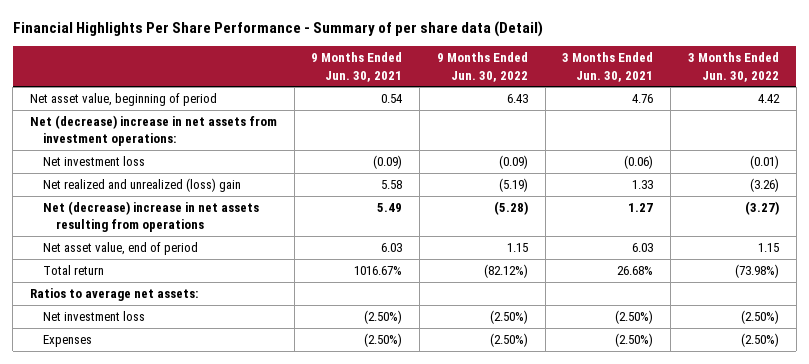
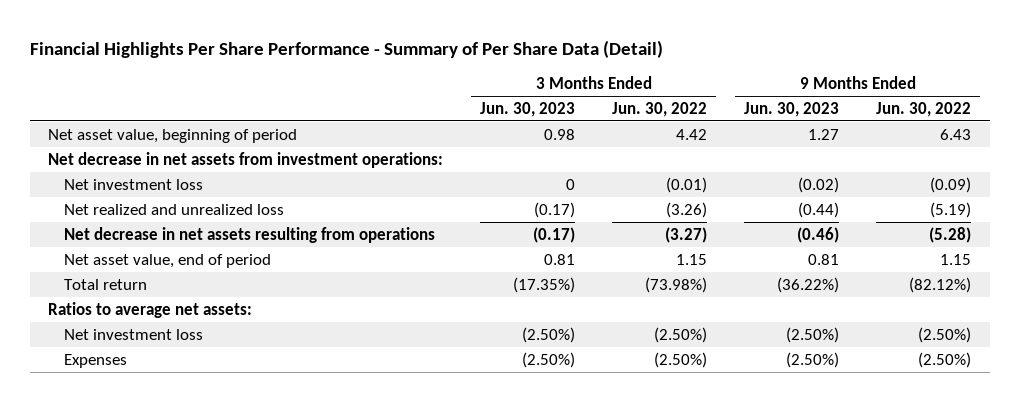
[12,21,543,38] Financial Highlights Per Share Performance - Summary of per share data (Detail) -> [29,40,663,59] Financial Highlights Per Share Performance - Summary of Per Share Data (Detail)
[311,52,403,82] 9 Months Ended Jun. 30, 2021 -> none
[562,52,654,82] 3 Months Ended Jun. 30, 2021 -> none
none -> [480,101,576,117] Jun. 30, 2023
none -> [744,101,840,117] Jun. 30, 2023
[29,115,277,147] Net (decrease) increase in net assets from investment operations: -> [48,151,444,168] Net decrease in net assets from investment operations:
[42,178,241,193] Net realized and unrealized (loss) gain -> [63,203,284,215] Net realized and unrealized loss
[42,201,259,233] Net (decrease) increase in net assets resulting from operations -> [63,226,435,243] Net decrease in net assets resulting from operations

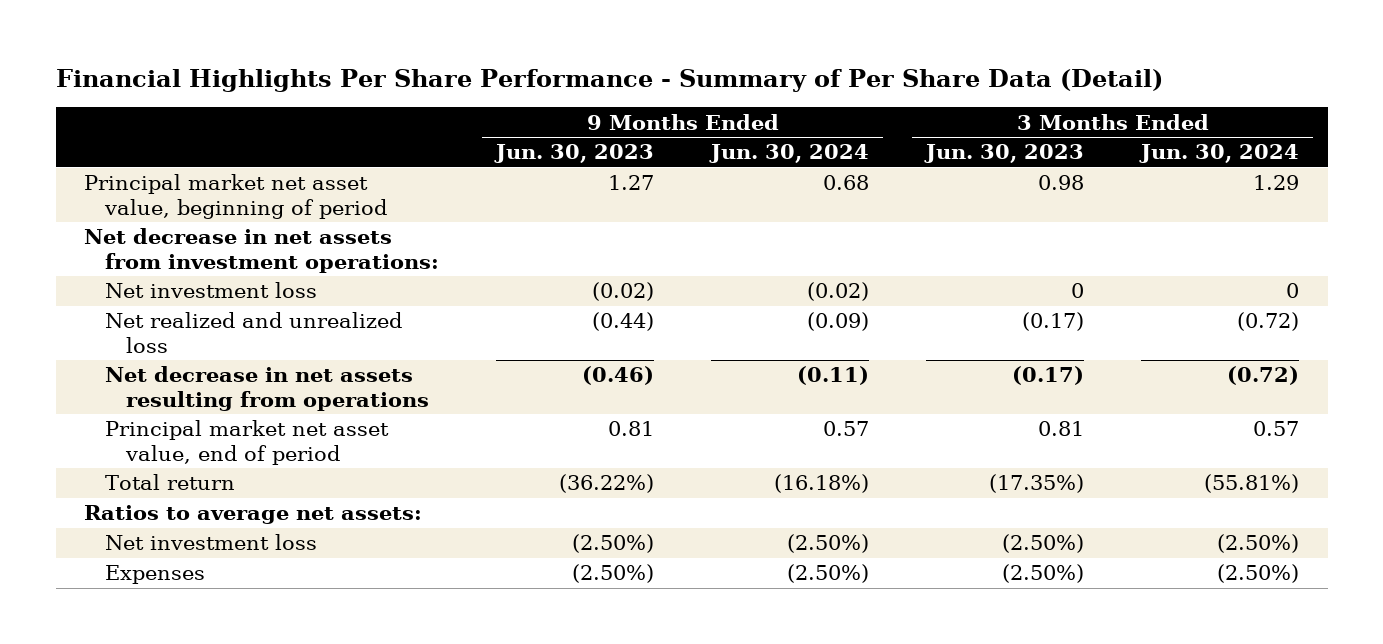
[612,101,708,117] Jun. 30, 2022 -> none
[876,101,972,117] Jun. 30, 2022 -> none
none -> [709,144,870,164] Jun. 30, 2024
none -> [1139,144,1300,164] Jun. 30, 2024
[48,128,298,143] Net asset value, beginning of period -> [84,174,388,219] Principal market net asset value, beginning of period
[63,253,271,268] Net asset value, end of period -> [105,420,390,465] Principal market net asset value, end of period

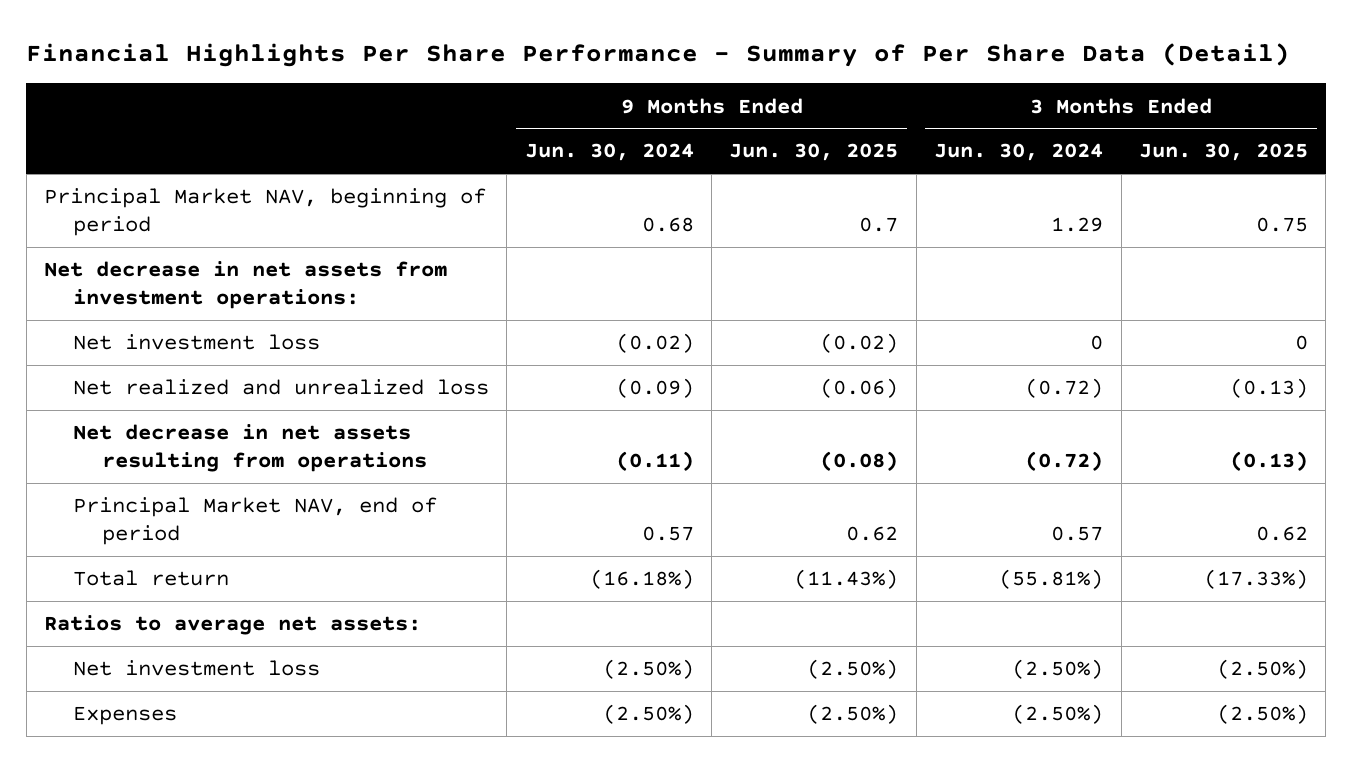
[494,144,655,164] Jun. 30, 2023 -> none
[924,144,1085,164] Jun. 30, 2023 -> none
none -> [729,143,899,162] Jun. 30, 2025
none -> [1138,143,1308,162] Jun. 30, 2025
[84,174,388,219] Principal market net asset value, beginning of period -> [44,188,487,237] Principal Market NAV, beginning of period
[105,420,390,465] Principal market net asset value, end of period -> [73,497,438,546] Principal Market NAV, end of period

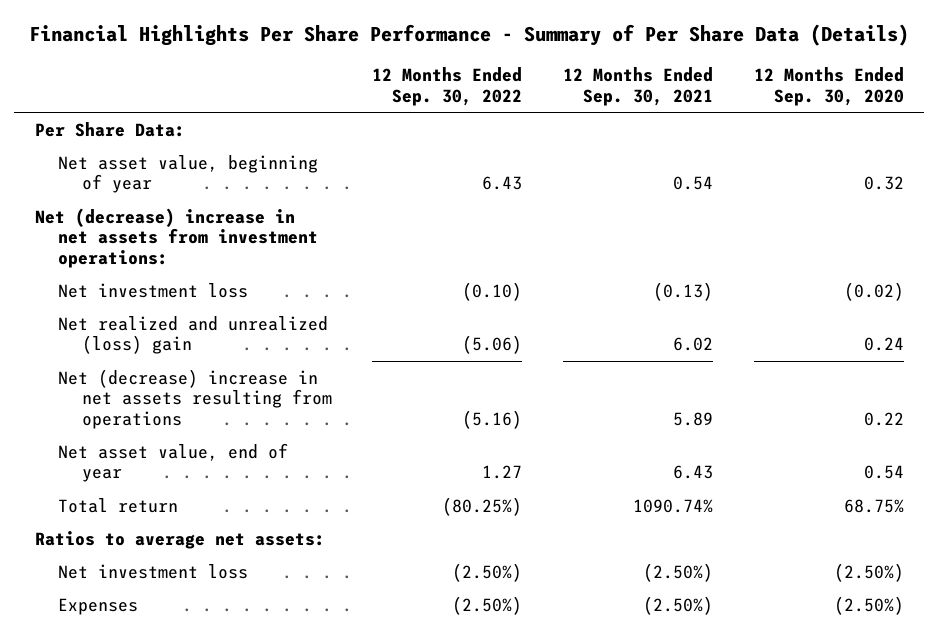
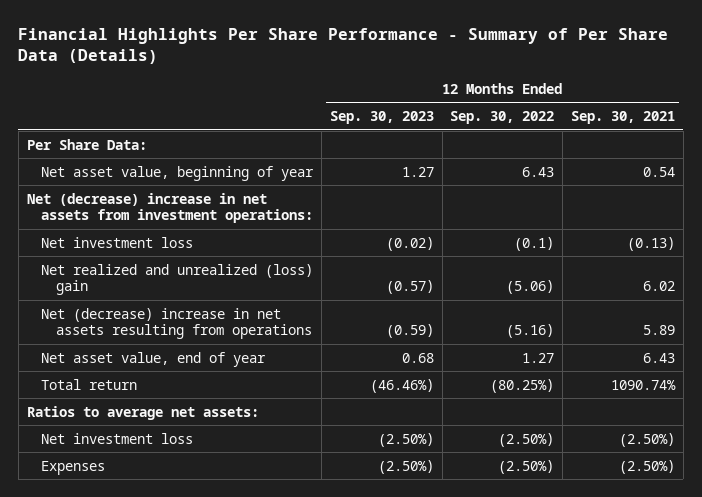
[753,67,904,106] 12 Months Ended Sep. 30, 2020 -> none
none -> [329,111,434,125] Sep. 30, 2023
[462,281,523,301] (0.10) -> [514,236,555,251] (0.1)

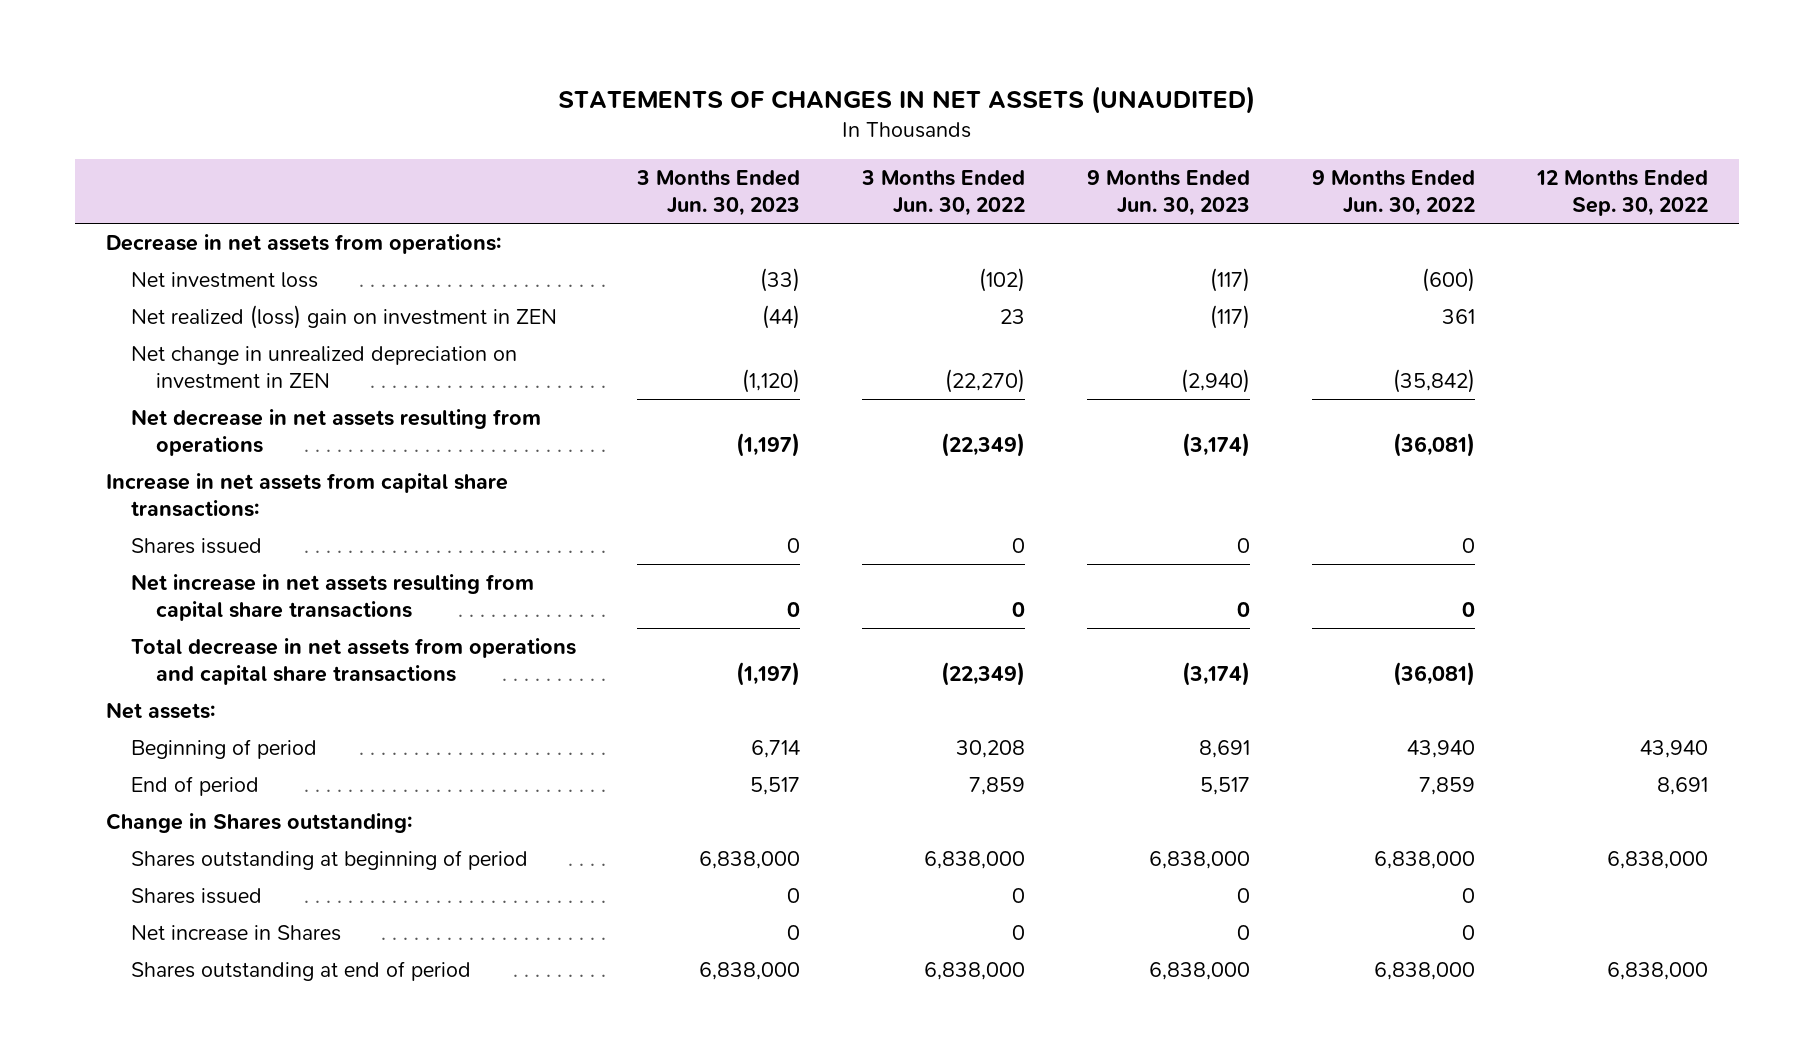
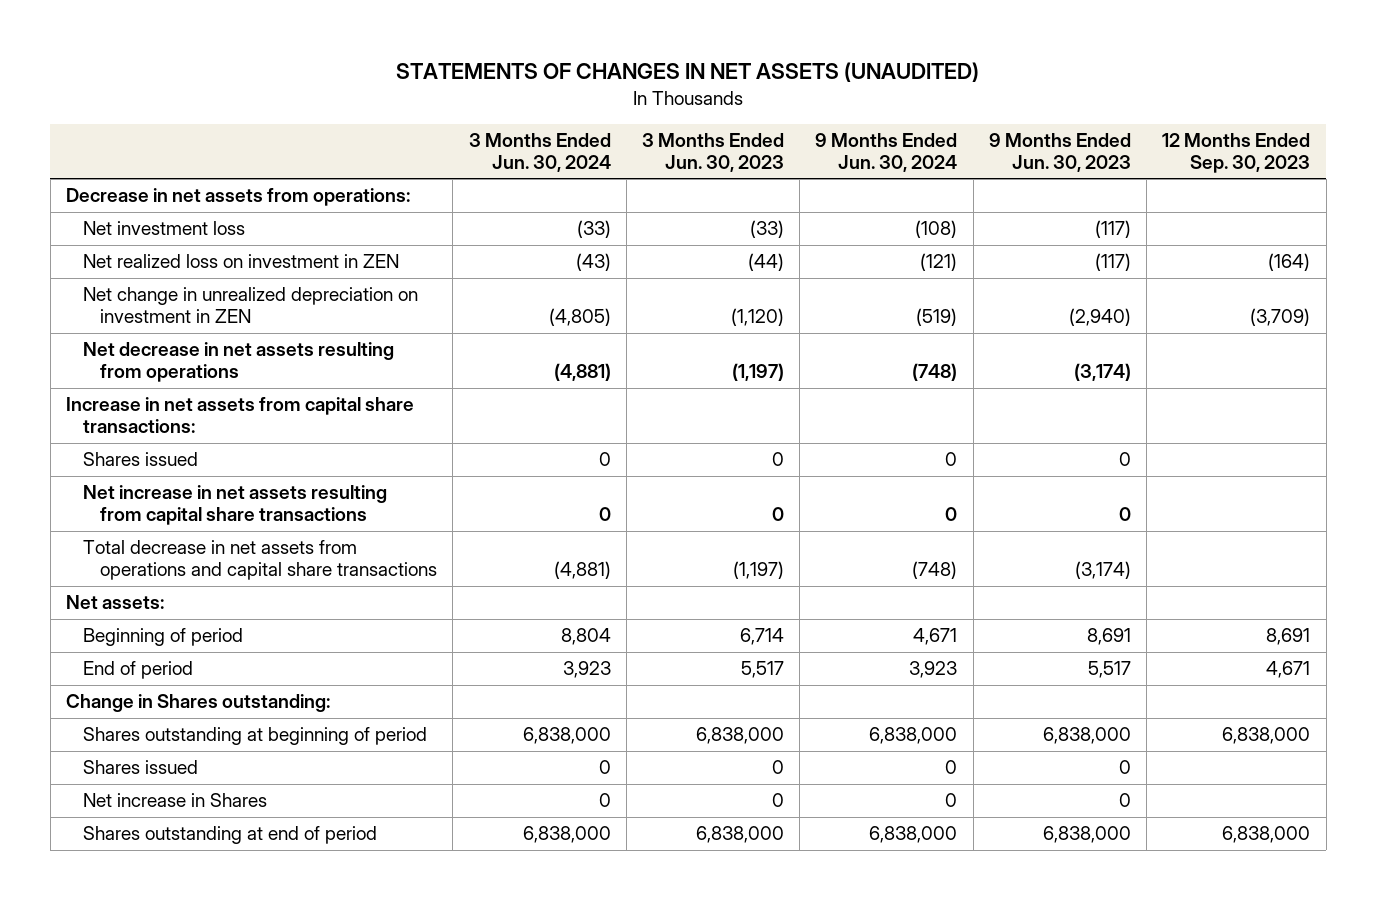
[861,169,1026,216] 3 Months Ended Jun. 30, 2022 -> none
[1311,169,1475,216] 9 Months Ended Jun. 30, 2022 -> none
[1535,169,1708,216] 12 Months Ended Sep. 30, 2022 -> none
none -> [468,132,611,172] 3 Months Ended Jun. 30, 2024
none -> [815,132,958,172] 9 Months Ended Jun. 30, 2024
none -> [1162,132,1311,173] 12 Months Ended Sep. 30, 2023
[130,305,557,330] Net realized (loss) gain on investment in ZEN -> [83,254,400,269] Net realized loss on investment in ZEN

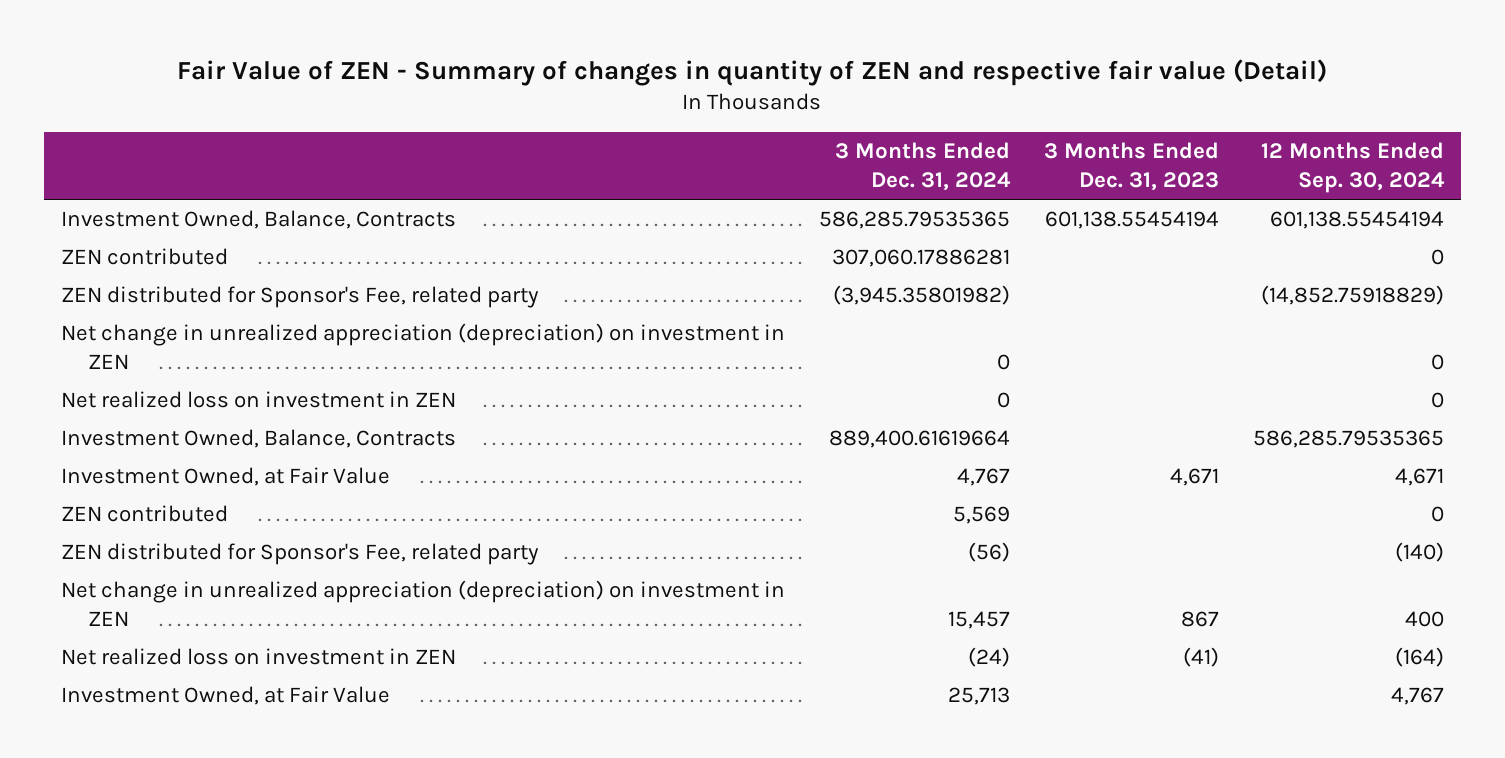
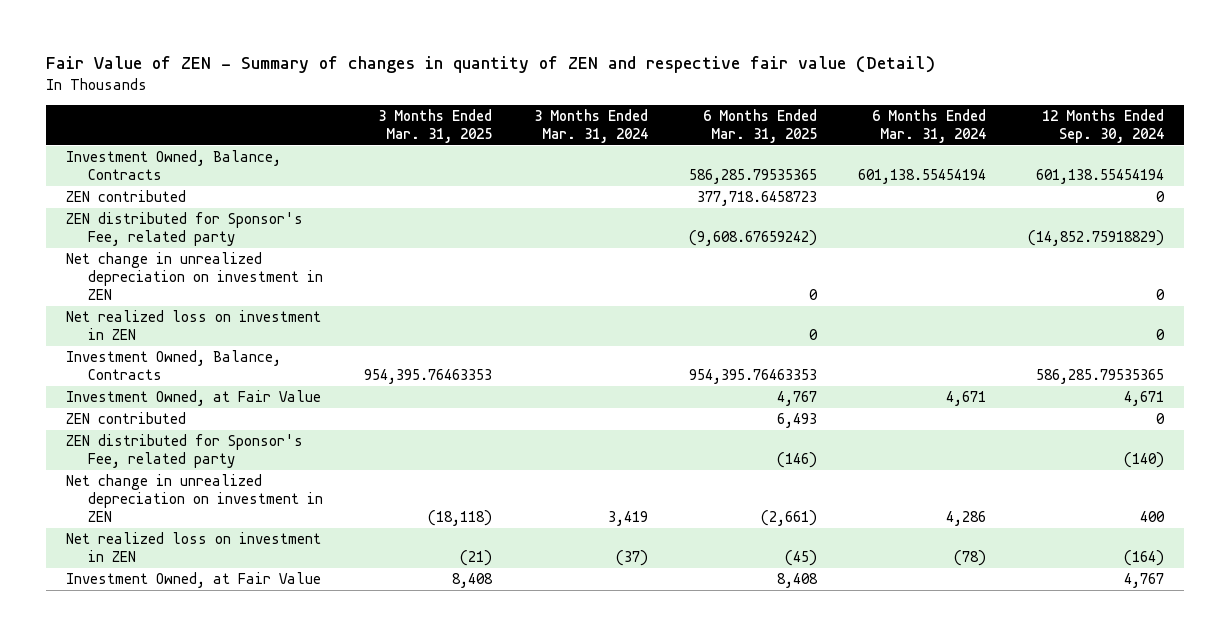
[834,141,1011,192] 3 Months Ended Dec. 31, 2024 -> none
[1043,141,1219,192] 3 Months Ended Dec. 31, 2023 -> none
none -> [378,109,493,144] 3 Months Ended Mar. 31, 2025
none -> [533,109,648,144] 3 Months Ended Mar. 31, 2024
none -> [703,109,818,144] 6 Months Ended Mar. 31, 2025
none -> [872,109,987,144] 6 Months Ended Mar. 31, 2024
[61,323,786,370] Net change in unrealized appreciation (depreciation) on investment in ZEN -> [66,252,324,301] Net change in unrealized depreciation on investment in ZEN
[61,580,786,627] Net change in unrealized appreciation (depreciation) on investment in ZEN -> [66,474,324,523] Net change in unrealized depreciation on investment in ZEN

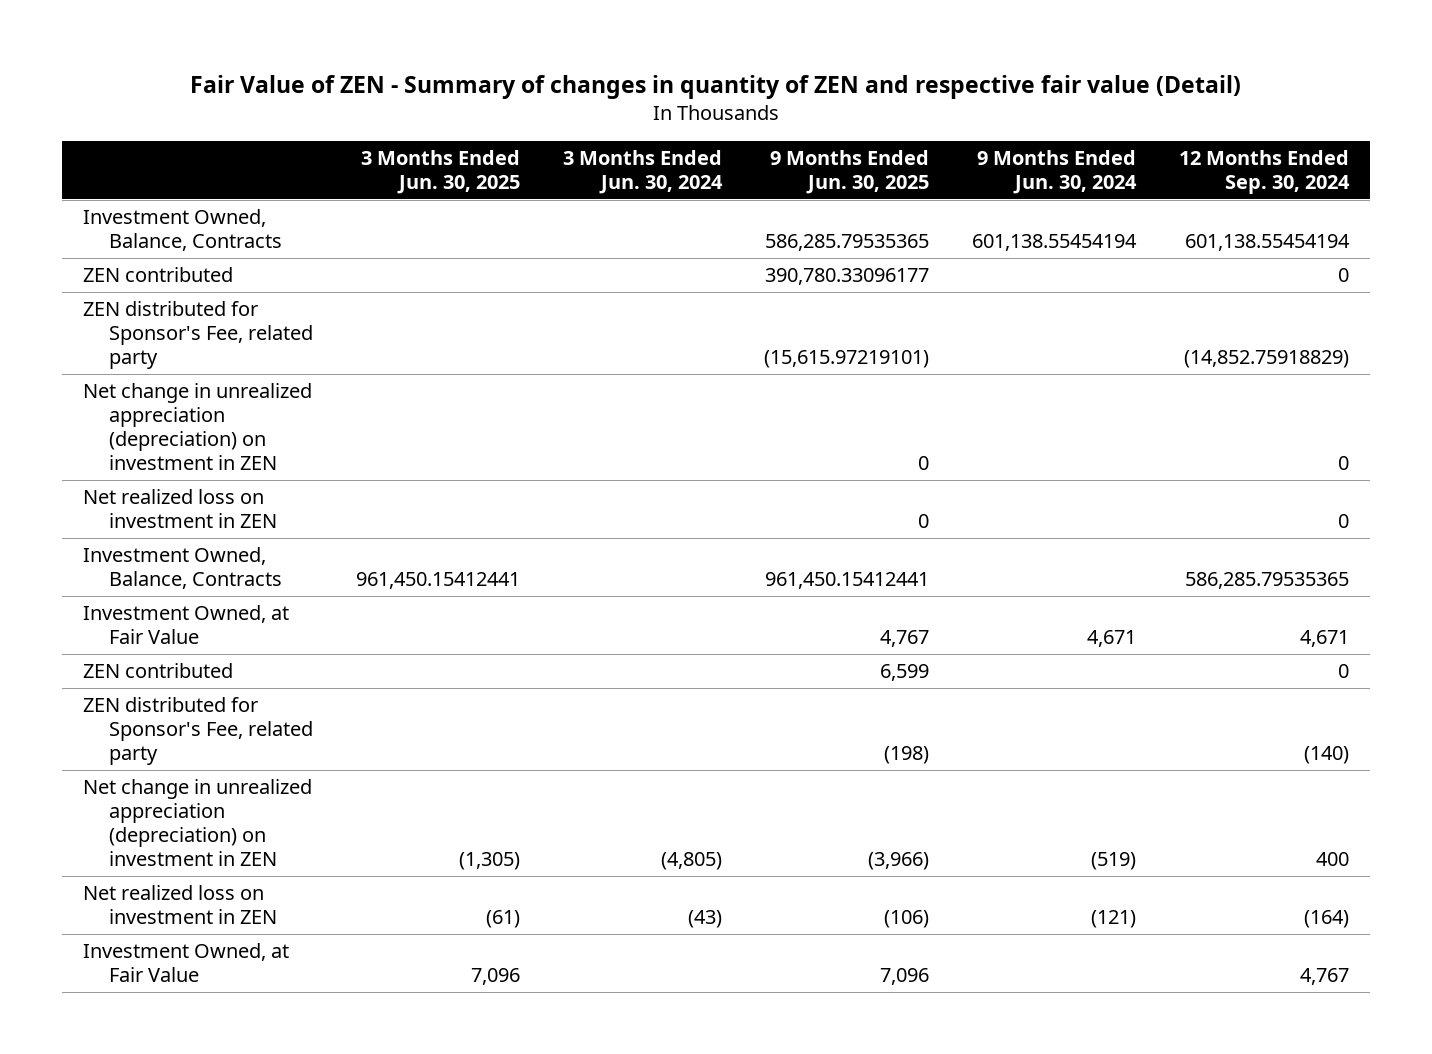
[378,109,493,144] 3 Months Ended Mar. 31, 2025 -> none
[533,109,648,144] 3 Months Ended Mar. 31, 2024 -> none
[703,109,818,144] 6 Months Ended Mar. 31, 2025 -> none
[872,109,987,144] 6 Months Ended Mar. 31, 2024 -> none
none -> [360,150,520,194] 3 Months Ended Jun. 30, 2025
none -> [562,150,723,194] 3 Months Ended Jun. 30, 2024
none -> [770,150,930,194] 9 Months Ended Jun. 30, 2025
none -> [977,150,1138,194] 9 Months Ended Jun. 30, 2024
[66,252,324,301] Net change in unrealized depreciation on investment in ZEN -> [83,383,313,470] Net change in unrealized appreciation (depreciation) on investment in ZEN
[66,474,324,523] Net change in unrealized depreciation on investment in ZEN -> [83,779,313,866] Net change in unrealized appreciation (depreciation) on investment in ZEN

